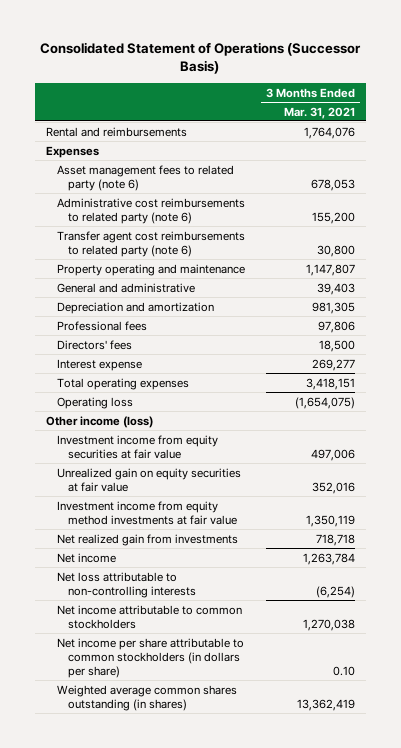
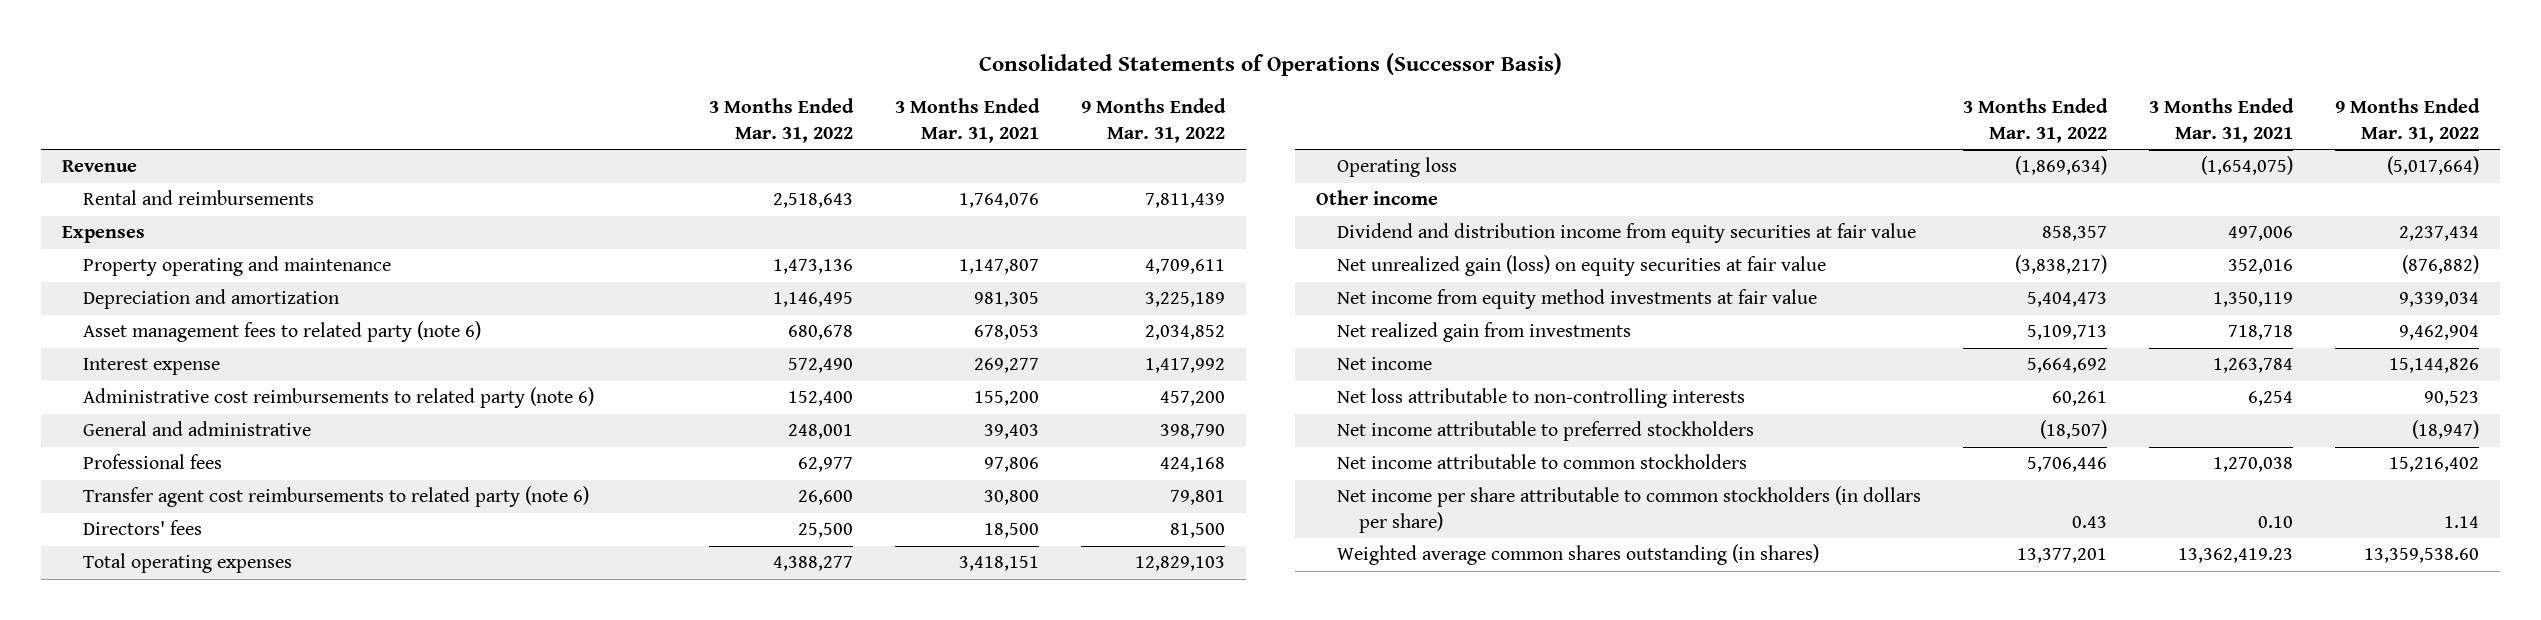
[40,42,362,75] Consolidated Statement of Operations (Successor Basis) -> [978,53,1562,77] Consolidated Statements of Operations (Successor Basis)
none -> [709,98,855,143] 3 Months Ended Mar. 31, 2022
none -> [1081,98,1227,143] 9 Months Ended Mar. 31, 2022
none -> [61,160,137,173] Revenue
[57,263,246,276] Property operating and maintenance -> [83,256,392,277] Property operating and maintenance
[57,301,215,314] Depreciation and amortization -> [83,289,340,310] Depreciation and amortization
[57,358,143,371] Interest expense -> [83,358,221,376] Interest expense
[57,230,246,257] Transfer agent cost reimbursements to related party (note 6) -> [83,486,590,508] Transfer agent cost reimbursements to related party (note 6)
[45,415,153,428] Other income (loss) -> [1316,190,1439,206] Other income
[57,434,219,459] Investment income from equity securities at fair value -> [1337,223,1917,244] Dividend and distribution income from equity securities at fair value
[57,467,242,492] Unrealized gain on equity securities at fair value -> [1337,255,1827,277] Net unrealized gain (loss) on equity securities at fair value
[57,500,238,525] Investment income from equity method investments at fair value -> [1337,289,1818,310] Net income from equity method investments at fair value
[316,585,356,598] (6,254) -> [2248,391,2294,407] 6,254
none -> [1337,421,1755,442] Net income attributable to preferred stockholders
[297,698,356,711] 13,362,419 -> [2178,548,2294,564] 13,362,419.23

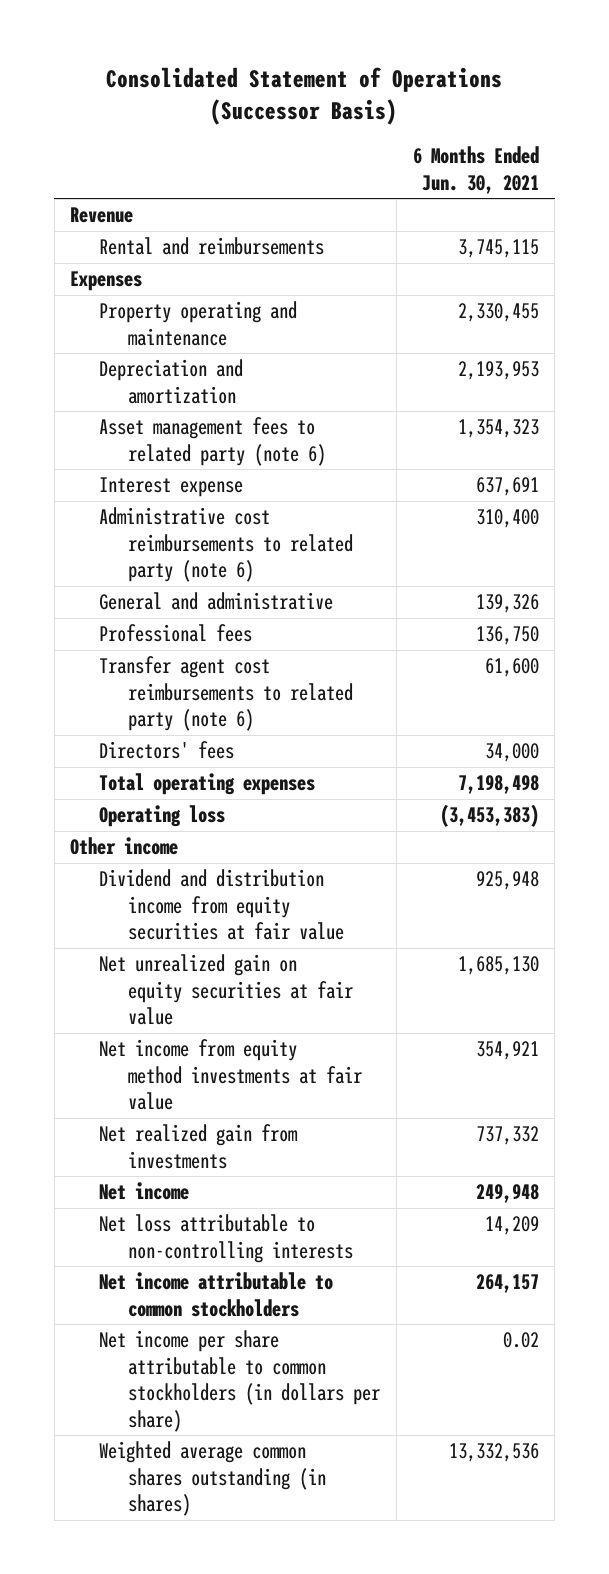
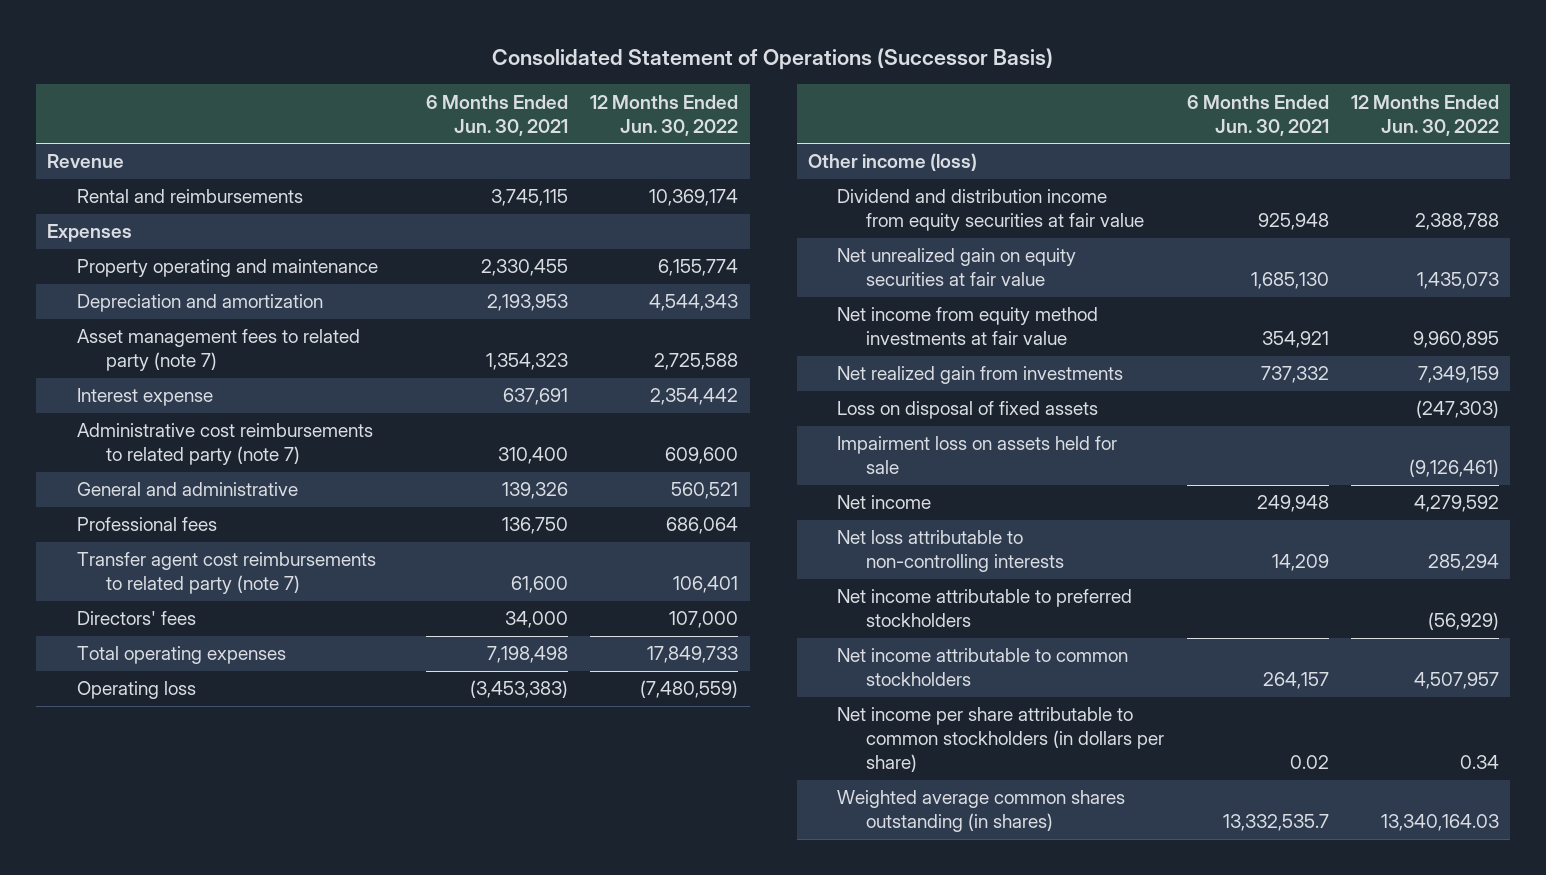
none -> [590,94,739,136] 12 Months Ended Jun. 30, 2022
[99,417,327,466] Asset management fees to related party (note 6) -> [76,329,360,372] Asset management fees to related party (note 7)
[99,507,354,583] Administrative cost reimbursements to related party (note 6) -> [76,423,373,466] Administrative cost reimbursements to related party (note 7)
[99,656,354,732] Transfer agent cost reimbursements to related party (note 6) -> [76,552,376,595] Transfer agent cost reimbursements to related party (note 7)
[70,837,179,856] Other income -> [807,153,977,172] Other income (loss)
none -> [837,401,1099,420] Loss on disposal of fixed assets
none -> [837,436,1118,475] Impairment loss on assets held for sale
none -> [837,589,1133,628] Net income attributable to preferred stockholders
[448,1443,539,1463] 13,332,536 -> [1222,814,1329,832] 13,332,535.7

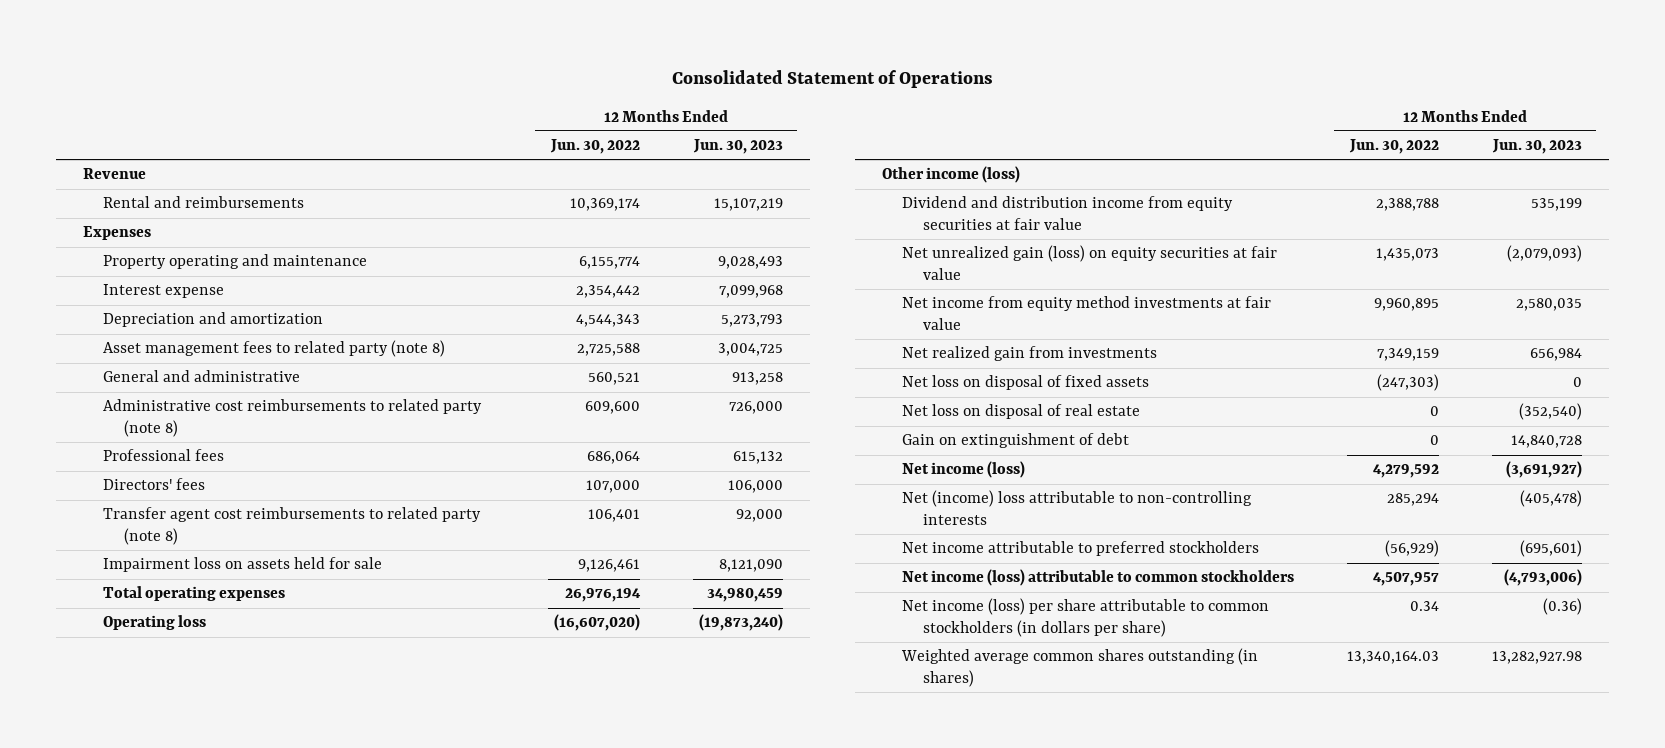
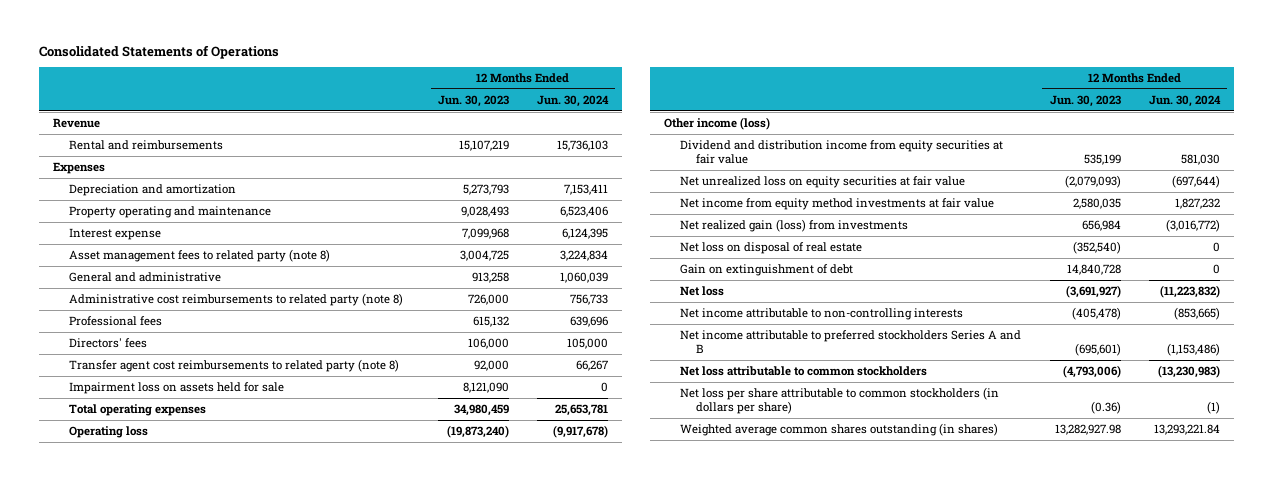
[671,70,993,89] Consolidated Statement of Operations -> [38,45,279,60] Consolidated Statements of Operations
[550,139,641,155] Jun. 30, 2022 -> none
none -> [536,94,609,107] Jun. 30, 2024
[103,312,324,328] Depreciation and amortization -> [68,183,236,196] Depreciation and amortization
[902,245,1278,280] Net unrealized gain (loss) on equity securities at fair value -> [680,175,966,188] Net unrealized loss on equity securities at fair value
[902,375,1150,391] Net loss on disposal of fixed assets -> none
[902,346,1158,362] Net realized gain from investments -> [680,218,909,232] Net realized gain (loss) from investments
[902,461,1026,479] Net income (loss) -> [680,285,725,296] Net loss
[902,490,1253,525] Net (income) loss attributable to non-controlling interests -> [680,307,964,320] Net income attributable to non-controlling interests
[902,541,1260,557] Net income attributable to preferred stockholders -> [680,329,1022,354] Net income attributable to preferred stockholders Series A and B
[902,569,1295,587] Net income (loss) attributable to common stockholders -> [680,365,928,376] Net loss attributable to common stockholders
[902,598,1270,637] Net income (loss) per share attributable to common stockholders (in dollars per share) -> [680,386,1000,415] Net loss per share attributable to common stockholders (in dollars per share)

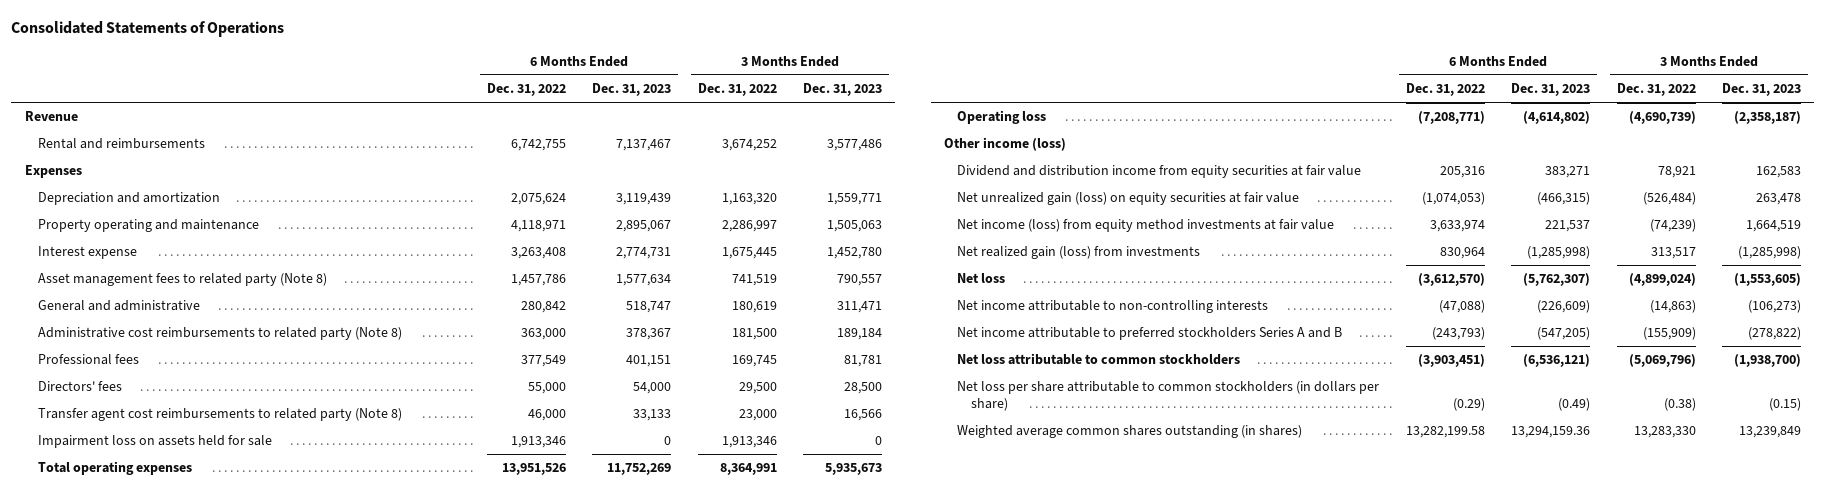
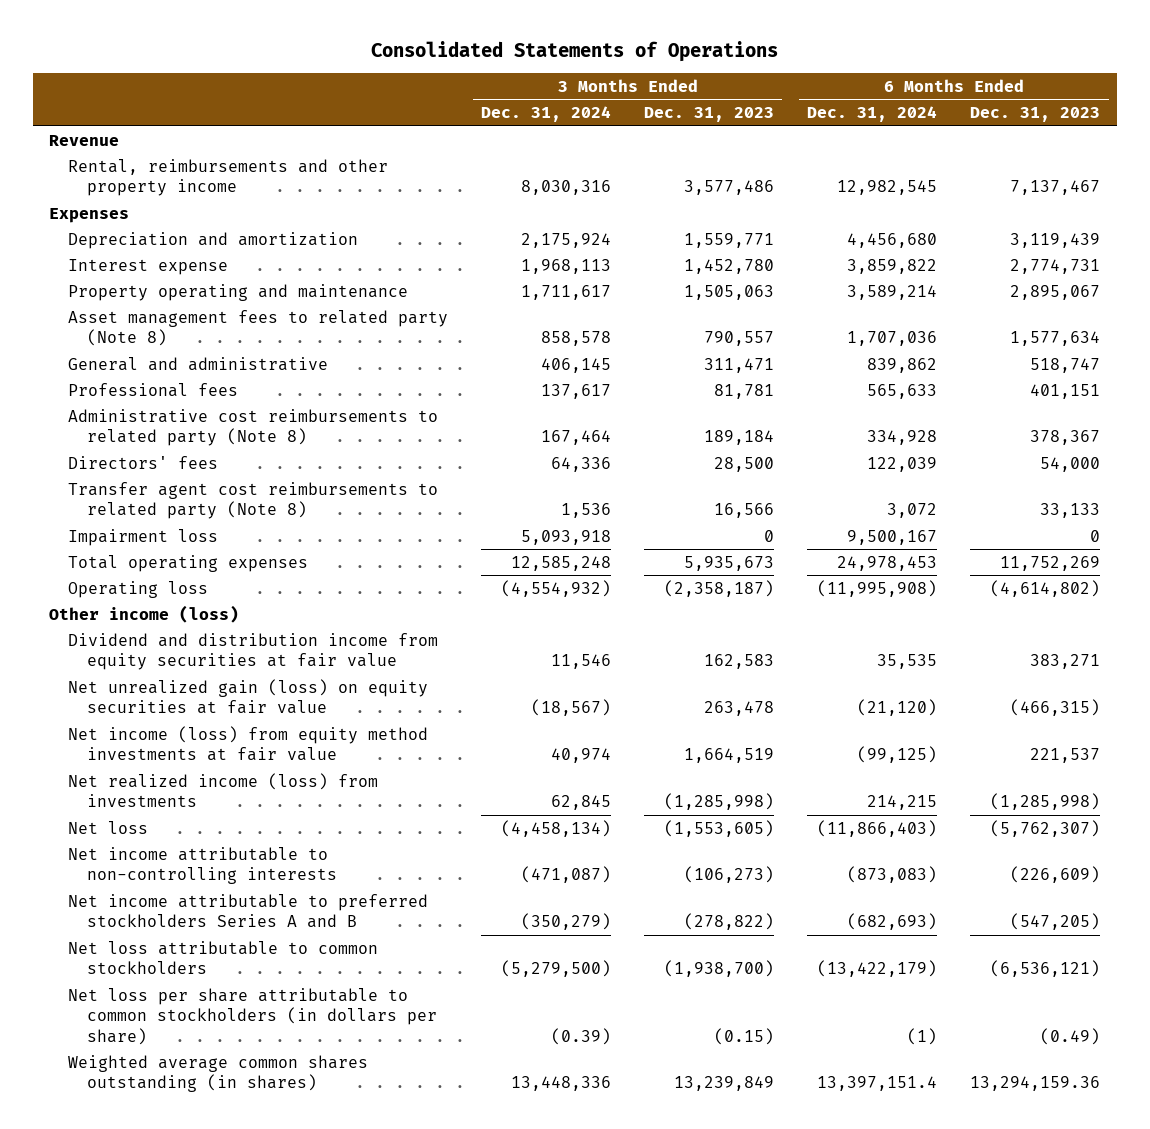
[486,83,566,97] Dec. 31, 2022 -> none
[697,83,777,97] Dec. 31, 2022 -> none
none -> [481,106,612,123] Dec. 31, 2024
none -> [807,106,938,123] Dec. 31, 2024
[38,138,206,150] Rental and reimbursements -> [68,158,389,197] Rental, reimbursements and other property income
[38,219,260,233] Property operating and maintenance -> [68,283,409,301] Property operating and maintenance
[38,327,403,341] Administrative cost reimbursements to related party (Note 8) -> [68,408,439,447] Administrative cost reimbursements to related party (Note 8)
[38,435,273,449] Impairment loss on assets held for sale -> [68,528,219,546] Impairment loss
[957,246,1201,260] Net realized gain (loss) from investments -> [68,772,379,808] Net realized income (loss) from investments

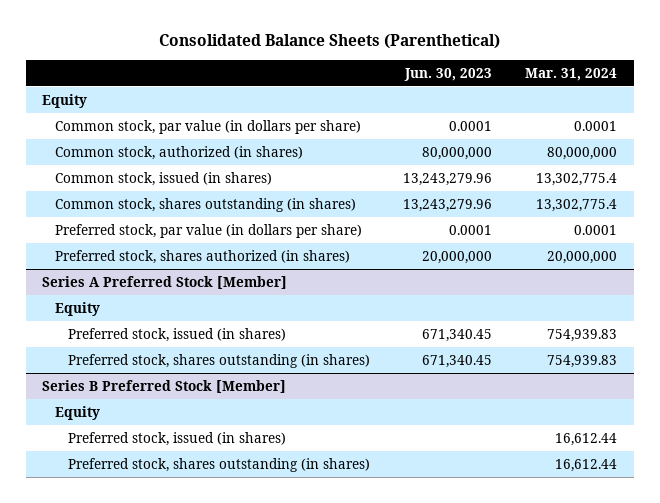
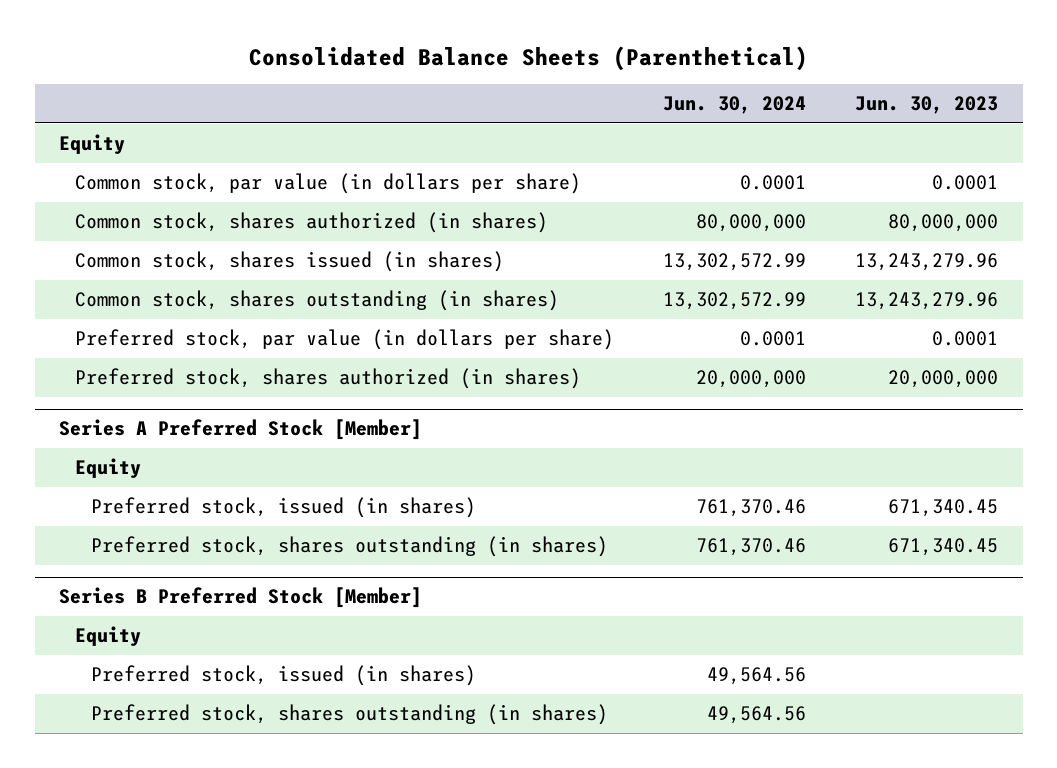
[525,67,618,81] Mar. 31, 2024 -> none
none -> [663,96,807,115] Jun. 30, 2024
[55,145,304,160] Common stock, authorized (in shares) -> [75,212,549,234] Common stock, shares authorized (in shares)
[55,171,273,186] Common stock, issued (in shares) -> [75,251,505,273] Common stock, shares issued (in shares)

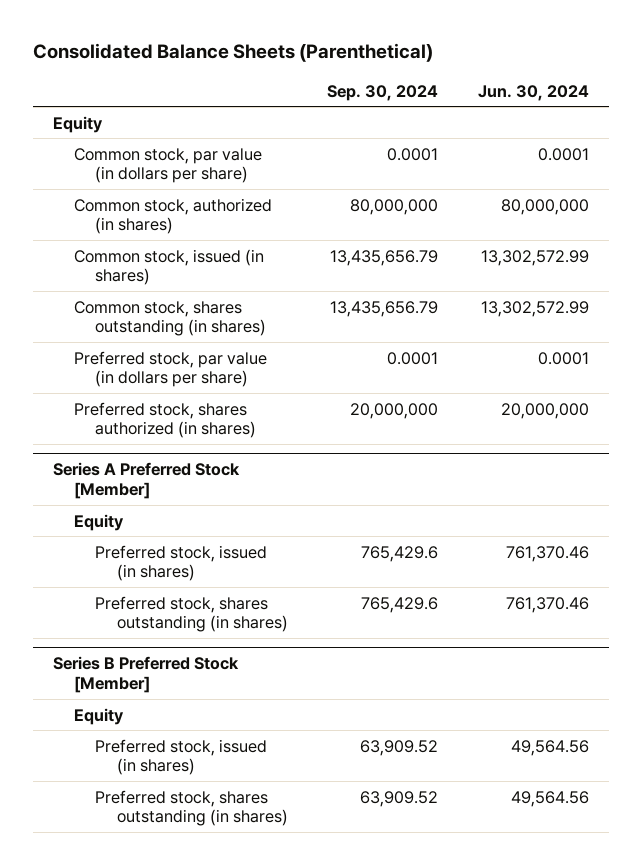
[855,96,999,115] Jun. 30, 2023 -> none
none -> [327,84,439,101] Sep. 30, 2024
[75,212,549,234] Common stock, shares authorized (in shares) -> [73,197,272,235] Common stock, authorized (in shares)
[75,251,505,273] Common stock, shares issued (in shares) -> [73,248,264,286] Common stock, issued (in shares)

